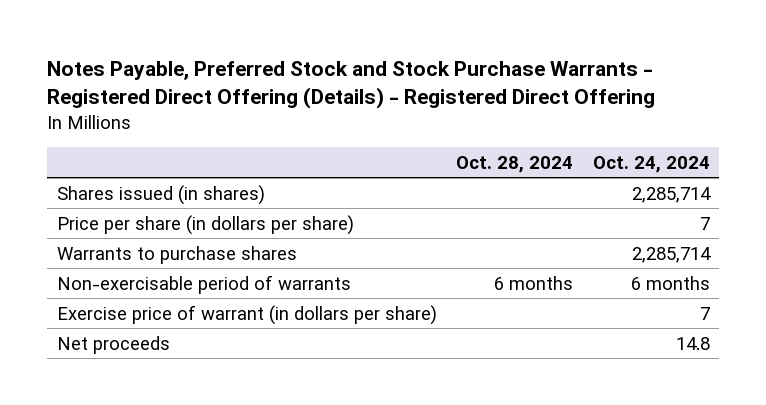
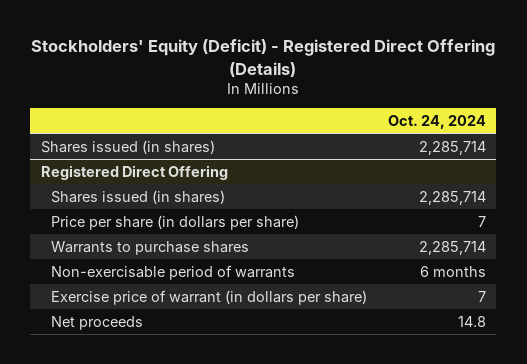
[47,60,656,109] Notes Payable, Preferred Stock and Stock Purchase Warrants - Registered Direct Offering (Details) - Registered Direct Offering -> [31,39,496,77] Stockholders' Equity (Deficit) - Registered Direct Offering (Details)
[456,155,574,173] Oct. 28, 2024 -> none
none -> [40,164,228,180] Registered Direct Offering
none -> [51,189,226,204] Shares issued (in shares)

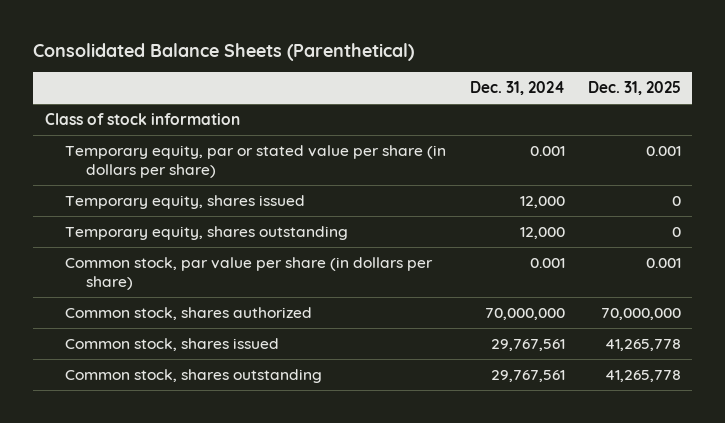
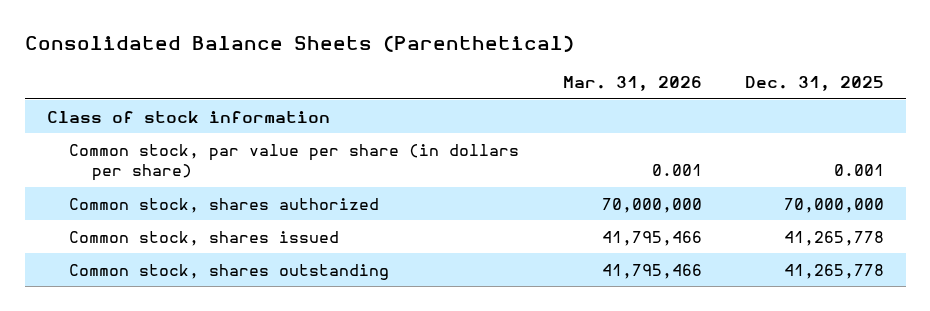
[469,81,565,96] Dec. 31, 2024 -> none
none -> [562,76,702,92] Mar. 31, 2026
[65,144,447,179] Temporary equity, par or stated value per share (in dollars per share) -> none
[65,194,306,209] Temporary equity, shares issued -> none
[65,225,349,240] Temporary equity, shares outstanding -> none

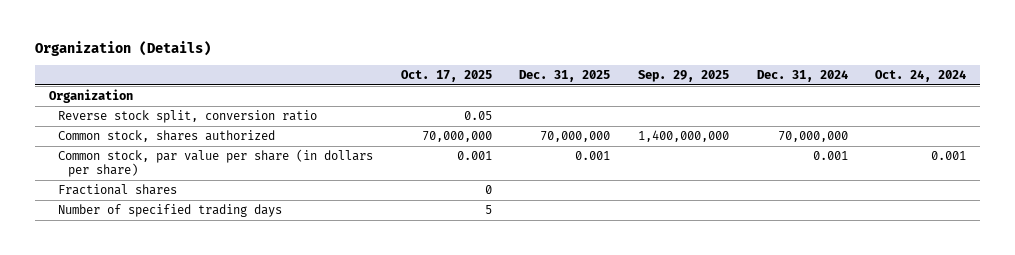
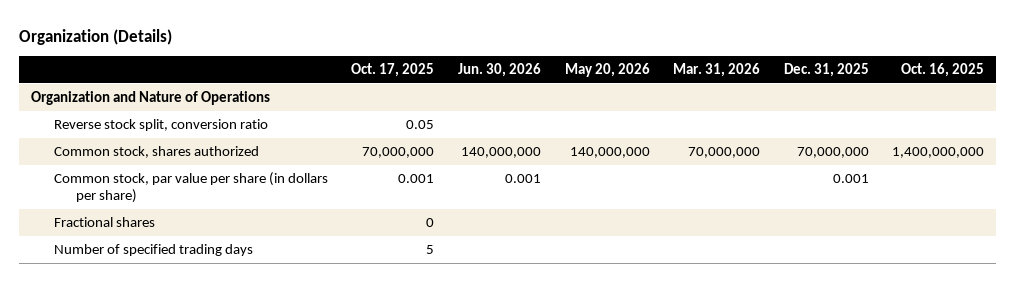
[638,70,730,83] Sep. 29, 2025 -> none
[756,70,848,83] Dec. 31, 2024 -> none
[875,70,967,83] Oct. 24, 2024 -> none
none -> [457,63,541,78] Jun. 30, 2026
none -> [564,63,650,78] May 20, 2026
none -> [673,63,761,78] Mar. 31, 2026
none -> [901,63,985,78] Oct. 16, 2025
[48,89,133,104] Organization -> [31,91,271,106] Organization and Nature of Operations

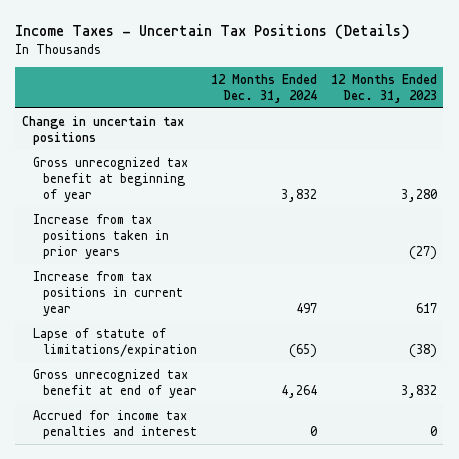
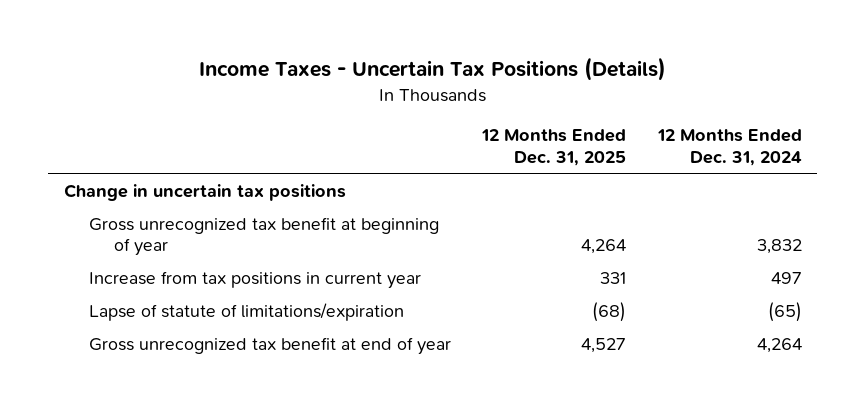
[330,73,437,103] 12 Months Ended Dec. 31, 2023 -> none
none -> [481,129,627,166] 12 Months Ended Dec. 31, 2025
[32,214,170,259] Increase from tax positions taken in prior years -> none
[32,410,198,439] Accrued for income tax penalties and interest -> none

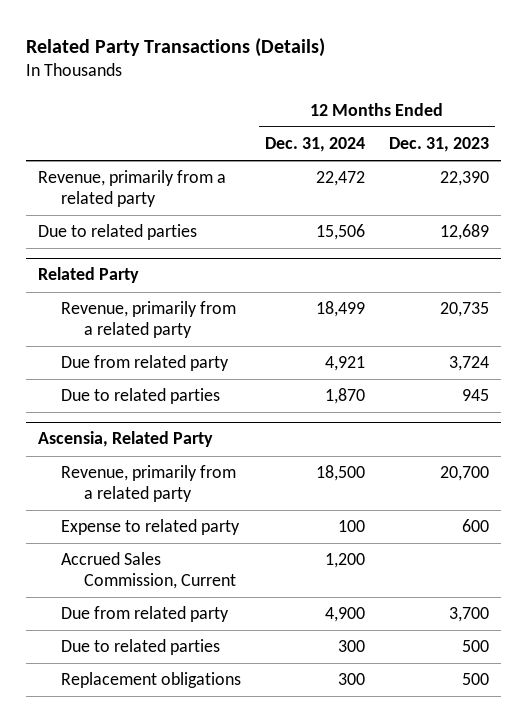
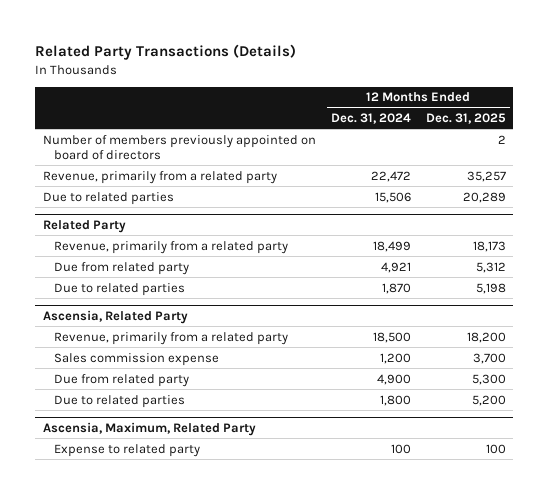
[388,137,489,153] Dec. 31, 2023 -> none
none -> [425,113,506,125] Dec. 31, 2025
none -> [42,134,316,160] Number of members previously appointed on board of directors
[60,519,240,536] Expense to related party -> none
[60,552,236,589] Accrued Sales Commission, Current -> none
none -> [53,352,219,366] Sales commission expense
[60,672,241,689] Replacement obligations -> none
[337,640,365,653] 300 -> [379,394,411,406] 1,800
none -> [42,422,256,437] Ascensia, Maximum, Related Party
none -> [53,443,200,457] Expense to related party

